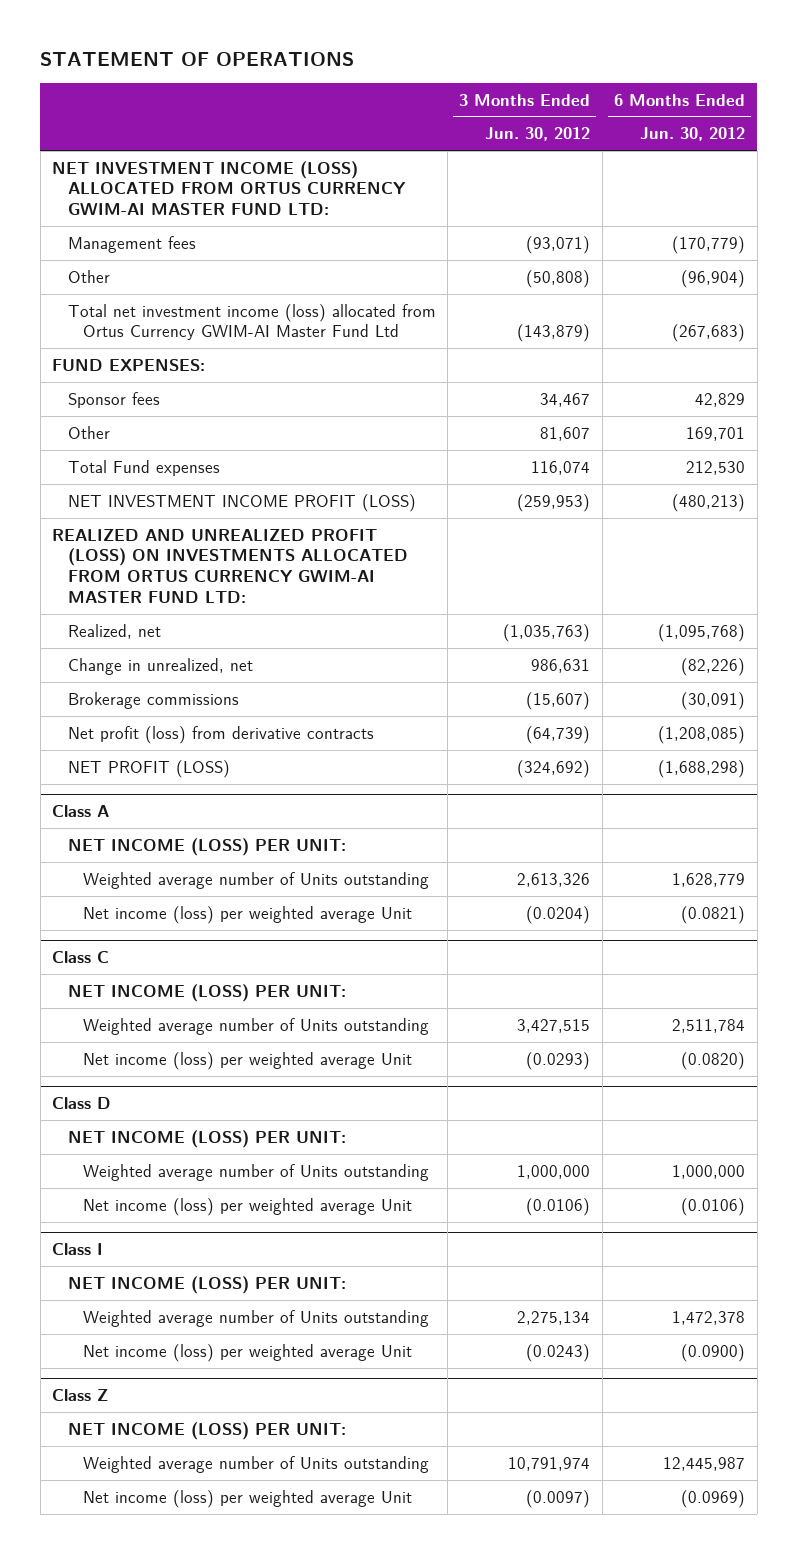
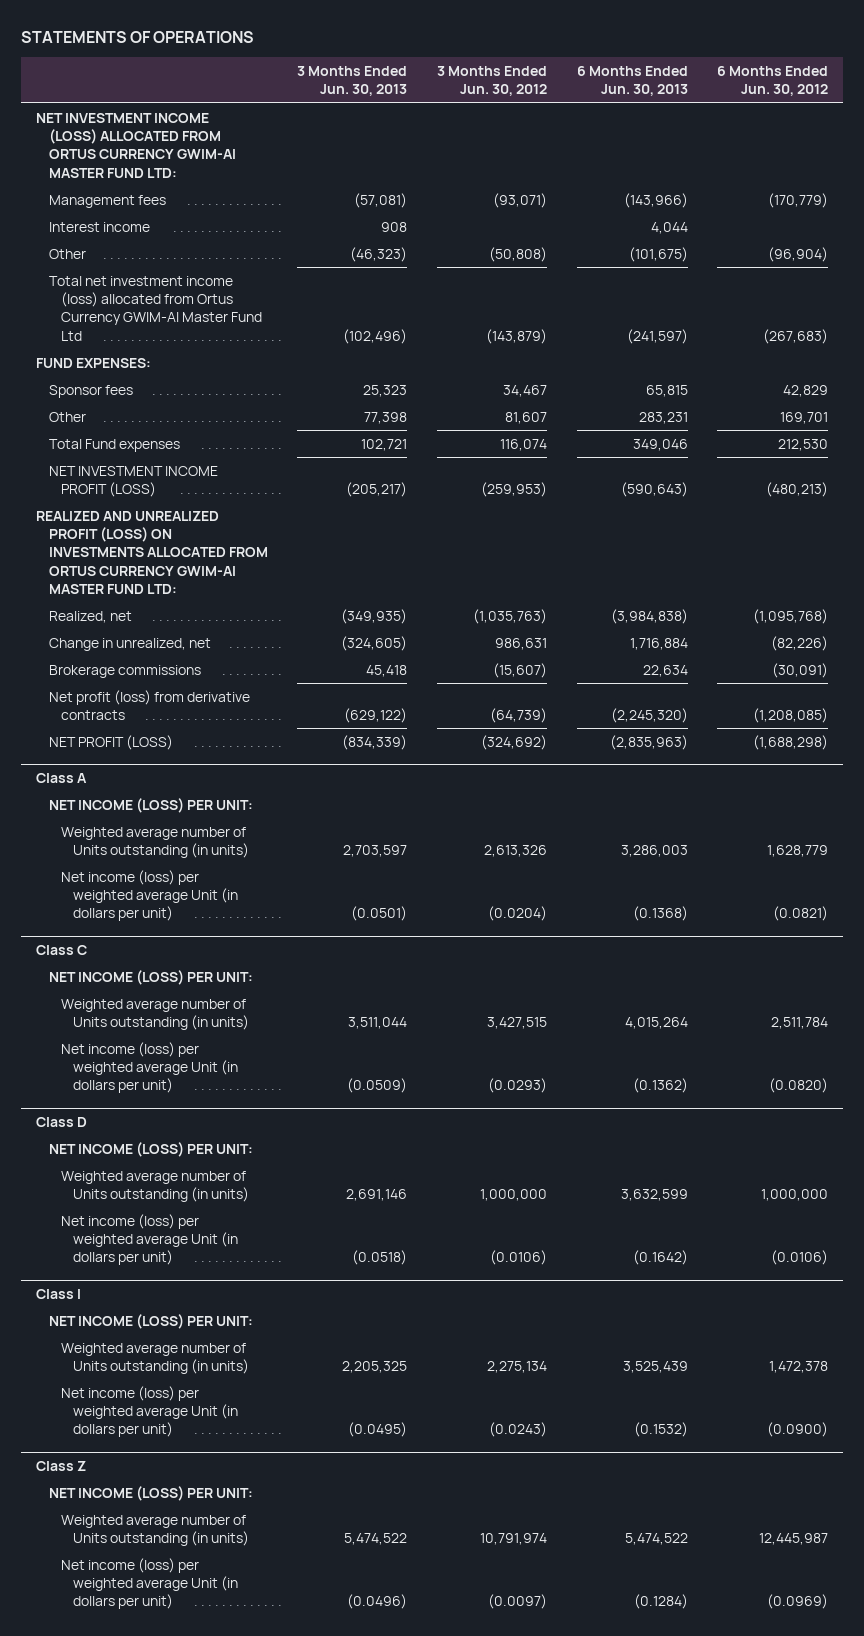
[40,52,355,67] STATEMENT OF OPERATIONS -> [21,31,255,44] STATEMENTS OF OPERATIONS
none -> [297,65,408,97] 3 Months Ended Jun. 30, 2013
none -> [576,65,688,97] 6 Months Ended Jun. 30, 2013
none -> [48,221,150,232] Interest income
[83,871,430,889] Weighted average number of Units outstanding -> [60,826,250,858] Weighted average number of Units outstanding (in units)
[83,905,413,924] Net income (loss) per weighted average Unit -> [60,869,239,922] Net income (loss) per weighted average Unit (in dollars per unit)
[83,1017,430,1035] Weighted average number of Units outstanding -> [60,998,250,1030] Weighted average number of Units outstanding (in units)
[83,1051,413,1070] Net income (loss) per weighted average Unit -> [60,1041,239,1094] Net income (loss) per weighted average Unit (in dollars per unit)
[83,1163,430,1181] Weighted average number of Units outstanding -> [60,1170,250,1202] Weighted average number of Units outstanding (in units)
[83,1197,413,1216] Net income (loss) per weighted average Unit -> [60,1213,239,1266] Net income (loss) per weighted average Unit (in dollars per unit)
[83,1309,430,1327] Weighted average number of Units outstanding -> [60,1342,250,1374] Weighted average number of Units outstanding (in units)
[83,1343,413,1362] Net income (loss) per weighted average Unit -> [60,1385,239,1438] Net income (loss) per weighted average Unit (in dollars per unit)
[83,1455,430,1473] Weighted average number of Units outstanding -> [60,1514,250,1546] Weighted average number of Units outstanding (in units)
[83,1489,413,1508] Net income (loss) per weighted average Unit -> [60,1557,239,1610] Net income (loss) per weighted average Unit (in dollars per unit)

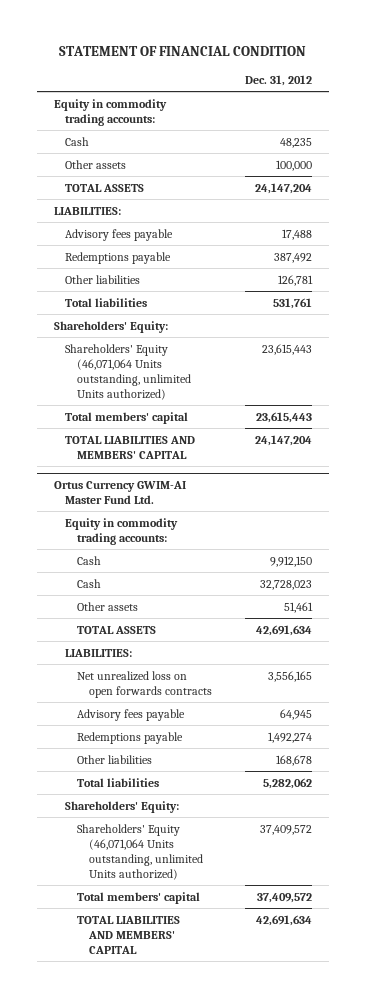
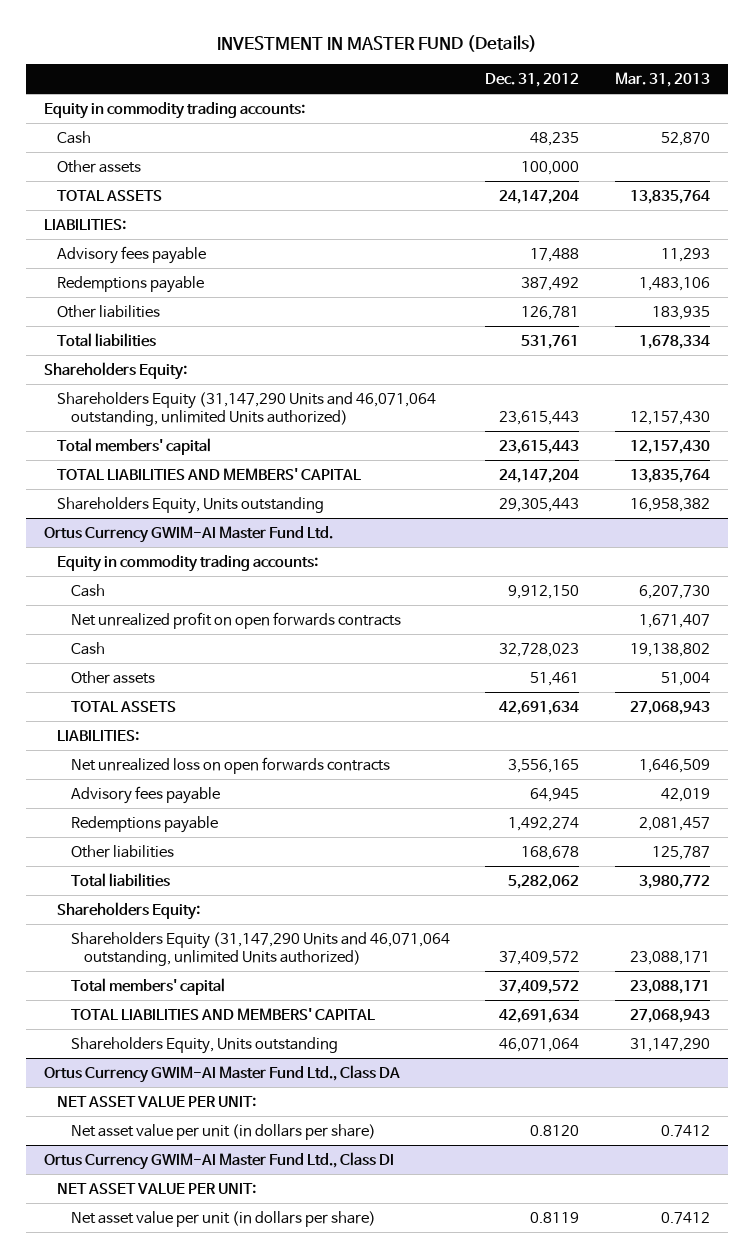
[59,45,307,56] STATEMENT OF FINANCIAL CONDITION -> [217,35,538,53] INVESTMENT IN MASTER FUND (Details)
none -> [614,71,710,87] Mar. 31, 2013
[53,320,168,333] Shareholders' Equity: -> [44,361,188,380] Shareholders Equity:
[65,343,192,400] Shareholders' Equity (46,071,064 Units outstanding, unlimited Units authorized) -> [57,391,437,427] Shareholders Equity (31,147,290 Units and 46,071,064 outstanding, unlimited Units authorized)
none -> [57,496,325,514] Shareholders Equity, Units outstanding
none -> [70,611,401,629] Net unrealized profit on open forwards contracts
[65,800,180,813] Shareholders' Equity: -> [57,901,201,920] Shareholders Equity:
[77,823,203,880] Shareholders' Equity (46,071,064 Units outstanding, unlimited Units authorized) -> [70,931,450,967] Shareholders Equity (31,147,290 Units and 46,071,064 outstanding, unlimited Units authorized)
none -> [70,1036,338,1054] Shareholders Equity, Units outstanding
none -> [44,1064,401,1083] Ortus Currency GWIM-AI Master Fund Ltd., Class DA
none -> [57,1095,257,1107] NET ASSET VALUE PER UNIT:
none -> [70,1123,376,1140] Net asset value per unit (in dollars per share)
none -> [44,1151,395,1170] Ortus Currency GWIM-AI Master Fund Ltd., Class DI
none -> [57,1182,257,1194] NET ASSET VALUE PER UNIT:
none -> [70,1210,376,1227] Net asset value per unit (in dollars per share)

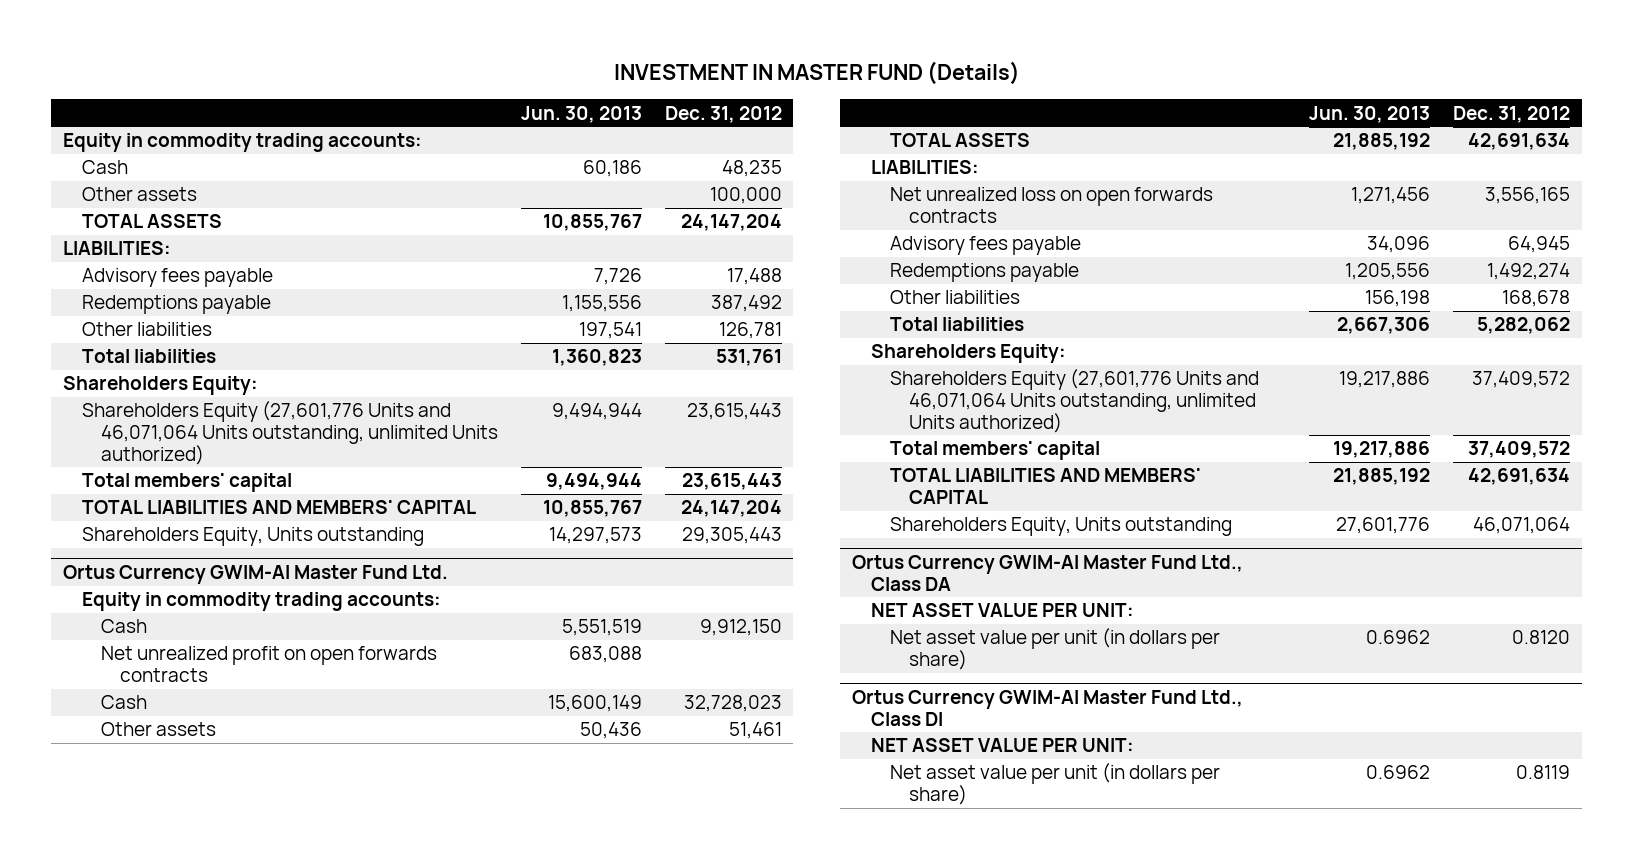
[614,71,710,87] Mar. 31, 2013 -> none
none -> [520,105,642,123] Jun. 30, 2013
[57,391,437,427] Shareholders Equity (31,147,290 Units and 46,071,064 outstanding, unlimited Units authorized) -> [81,401,498,465] Shareholders Equity (27,601,776 Units and 46,071,064 Units outstanding, unlimited Units authorized)
[70,931,450,967] Shareholders Equity (31,147,290 Units and 46,071,064 outstanding, unlimited Units authorized) -> [889,369,1259,433] Shareholders Equity (27,601,776 Units and 46,071,064 Units outstanding, unlimited Units authorized)

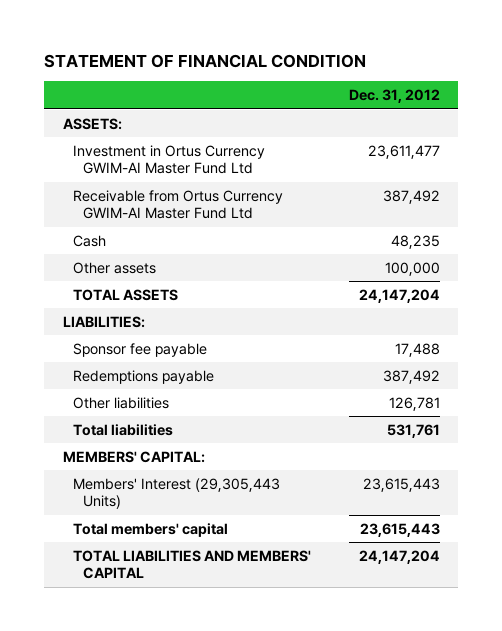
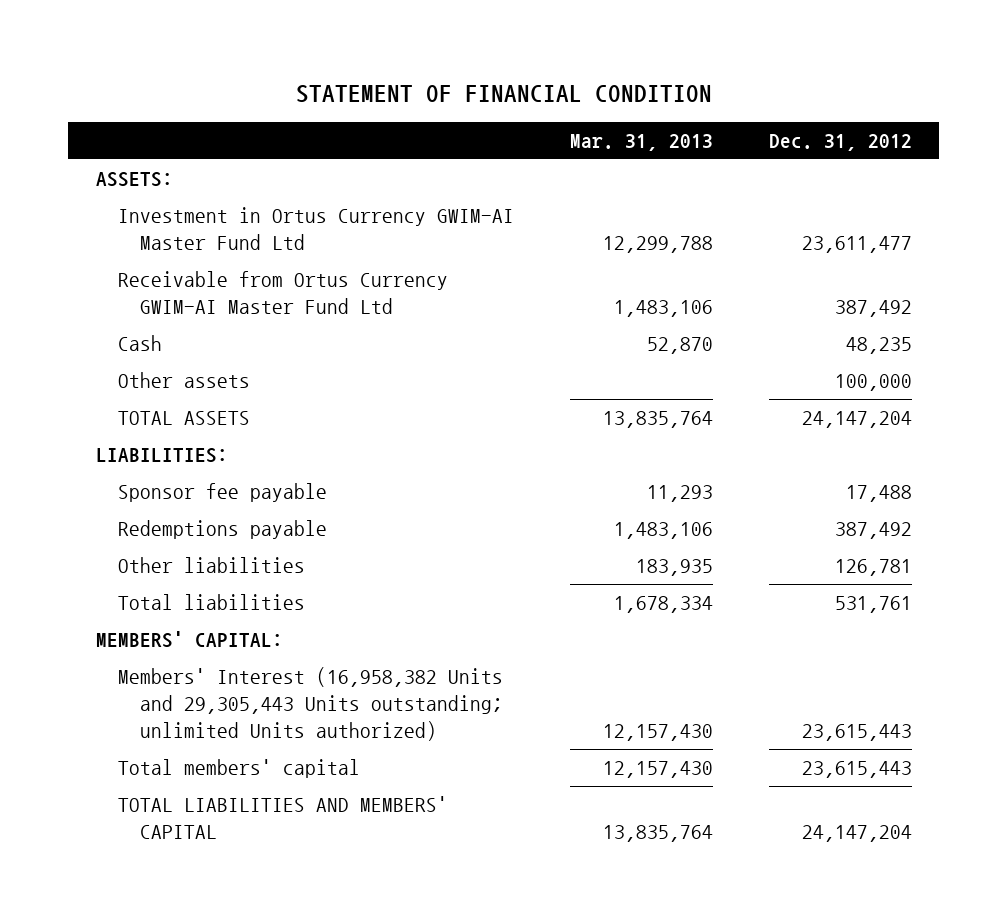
none -> [569,134,713,152] Mar. 31, 2013
[73,477,281,510] Members' Interest (29,305,443 Units) -> [117,667,504,742] Members' Interest (16,958,382 Units and 29,305,443 Units outstanding; unlimited Units authorized)

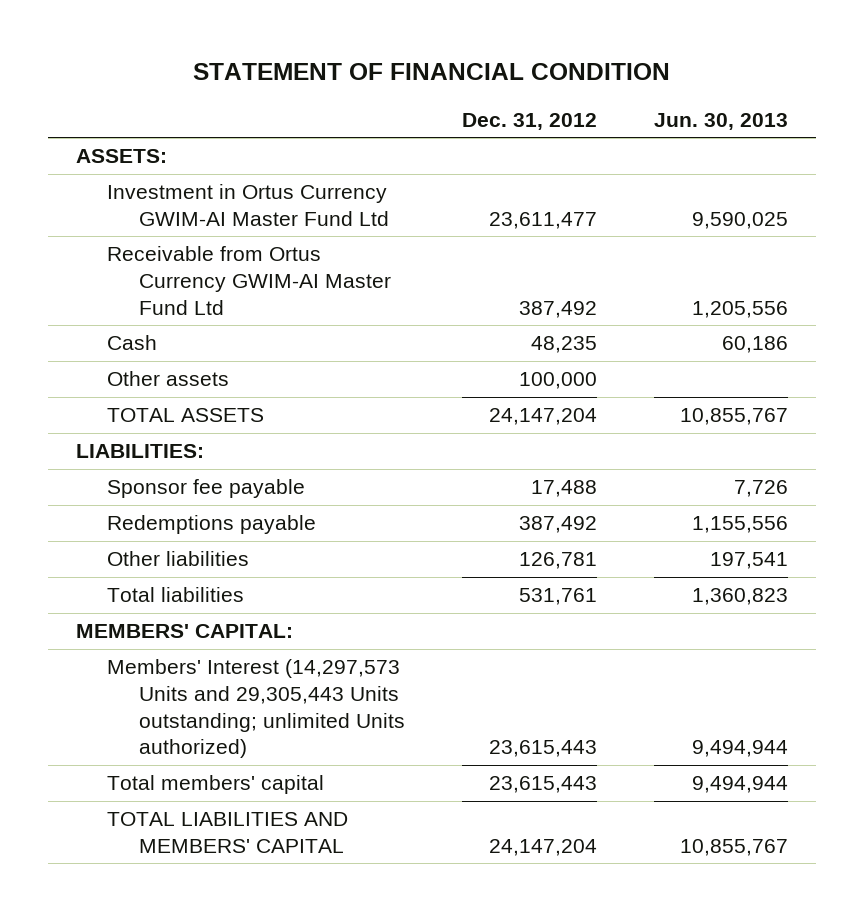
[569,134,713,152] Mar. 31, 2013 -> none
none -> [653,112,788,130] Jun. 30, 2013
[117,667,504,742] Members' Interest (16,958,382 Units and 29,305,443 Units outstanding; unlimited Units authorized) -> [107,659,405,759] Members' Interest (14,297,573 Units and 29,305,443 Units outstanding; unlimited Units authorized)

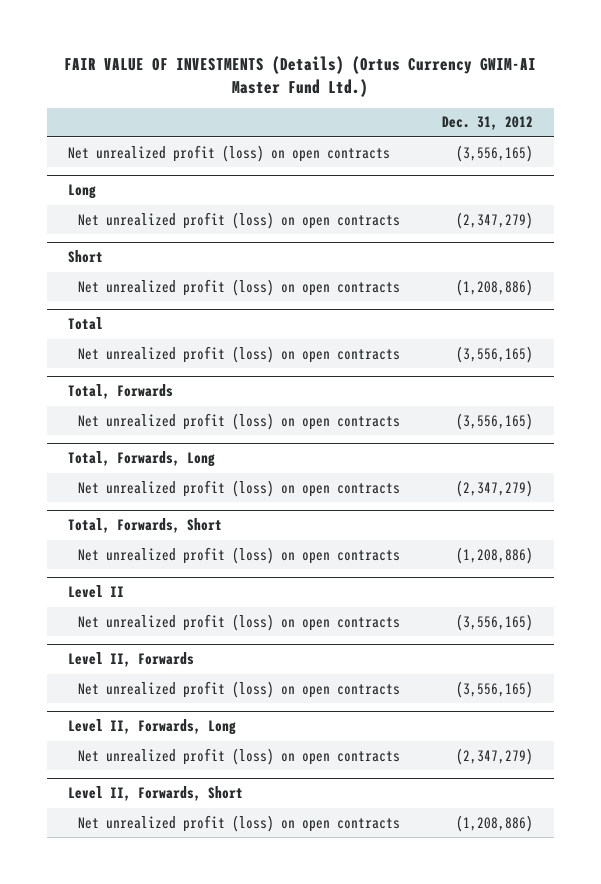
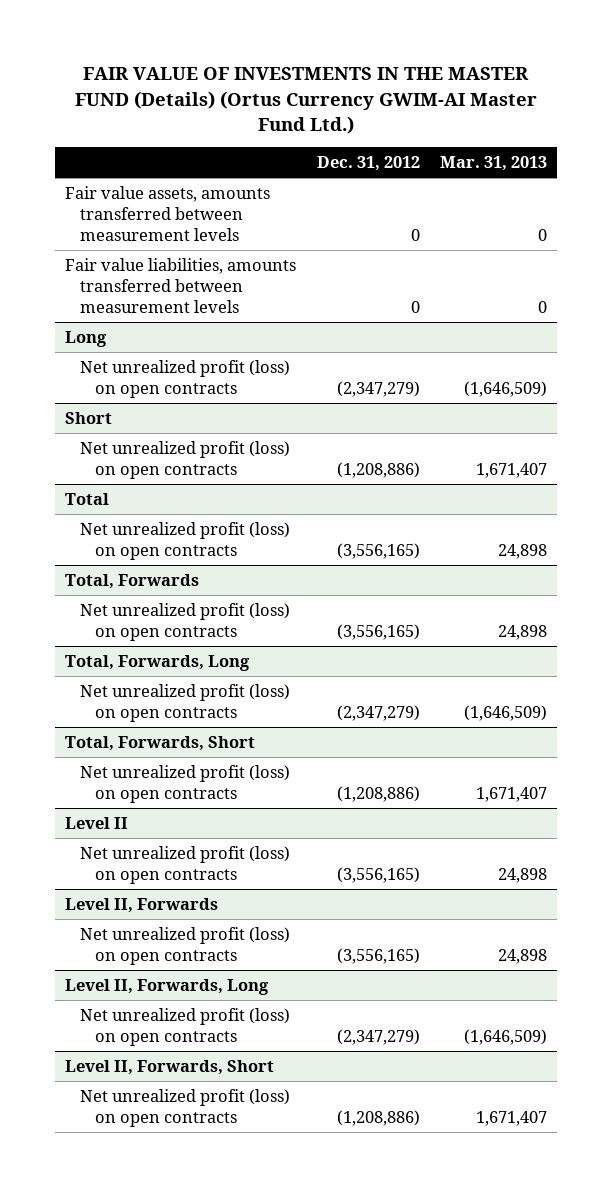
[64,55,537,97] FAIR VALUE OF INVESTMENTS (Details) (Ortus Currency GWIM-AI Master Fund Ltd.) -> [75,67,538,134] FAIR VALUE OF INVESTMENTS IN THE MASTER FUND (Details) (Ortus Currency GWIM-AI Master Fund Ltd.)
none -> [440,156,548,172] Mar. 31, 2013
[67,144,390,162] Net unrealized profit (loss) on open contracts -> none
none -> [65,185,271,242] Fair value assets, amounts transferred between measurement levels
none -> [65,257,297,314] Fair value liabilities, amounts transferred between measurement levels

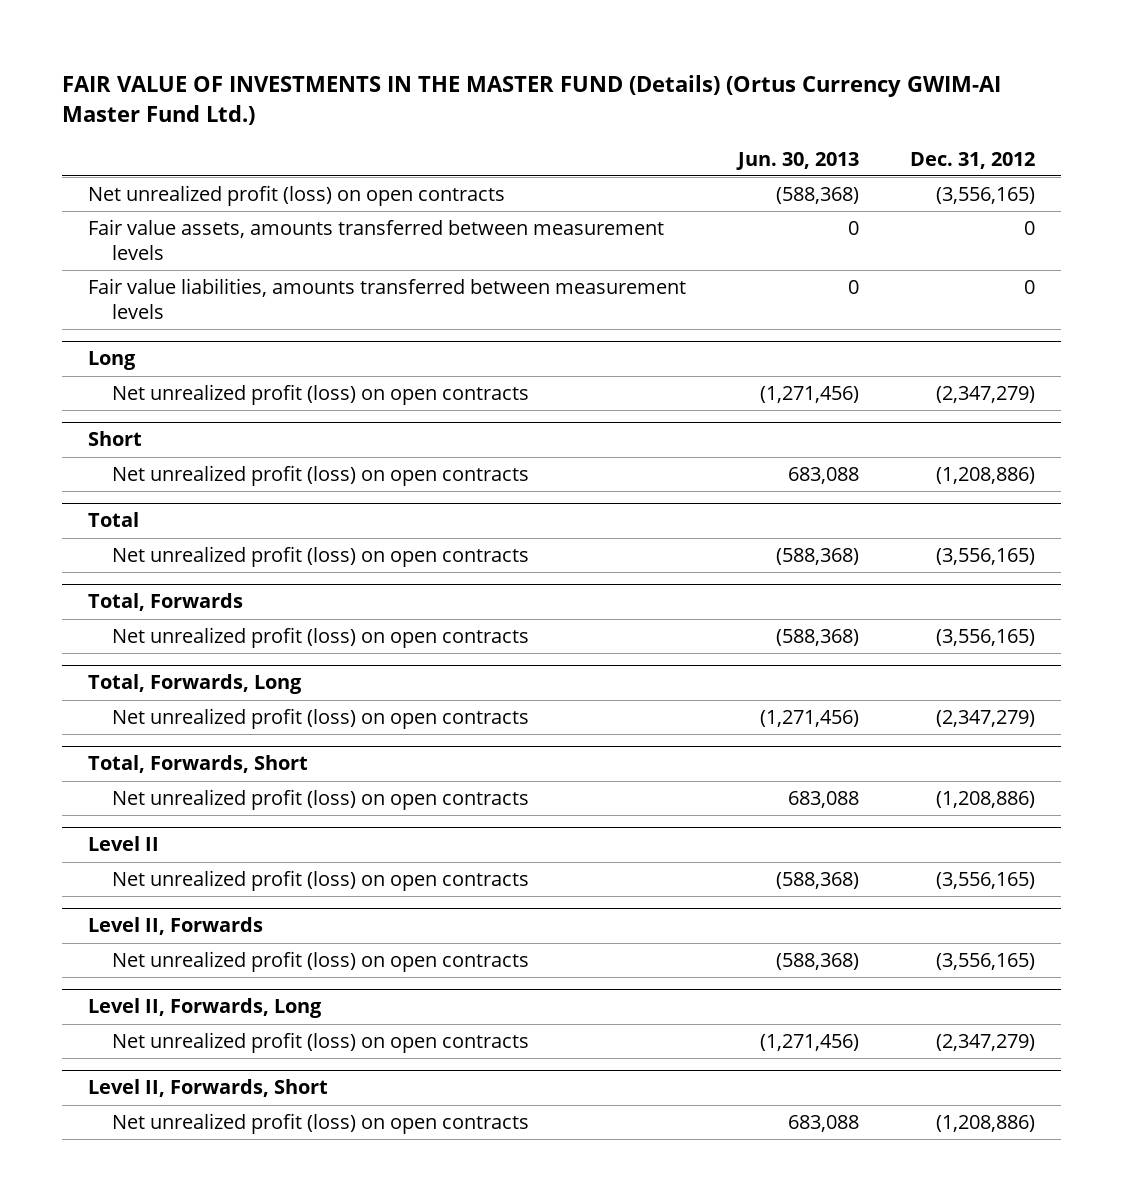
[440,156,548,172] Mar. 31, 2013 -> none
none -> [735,151,859,170] Jun. 30, 2013
none -> [88,184,506,206] Net unrealized profit (loss) on open contracts

